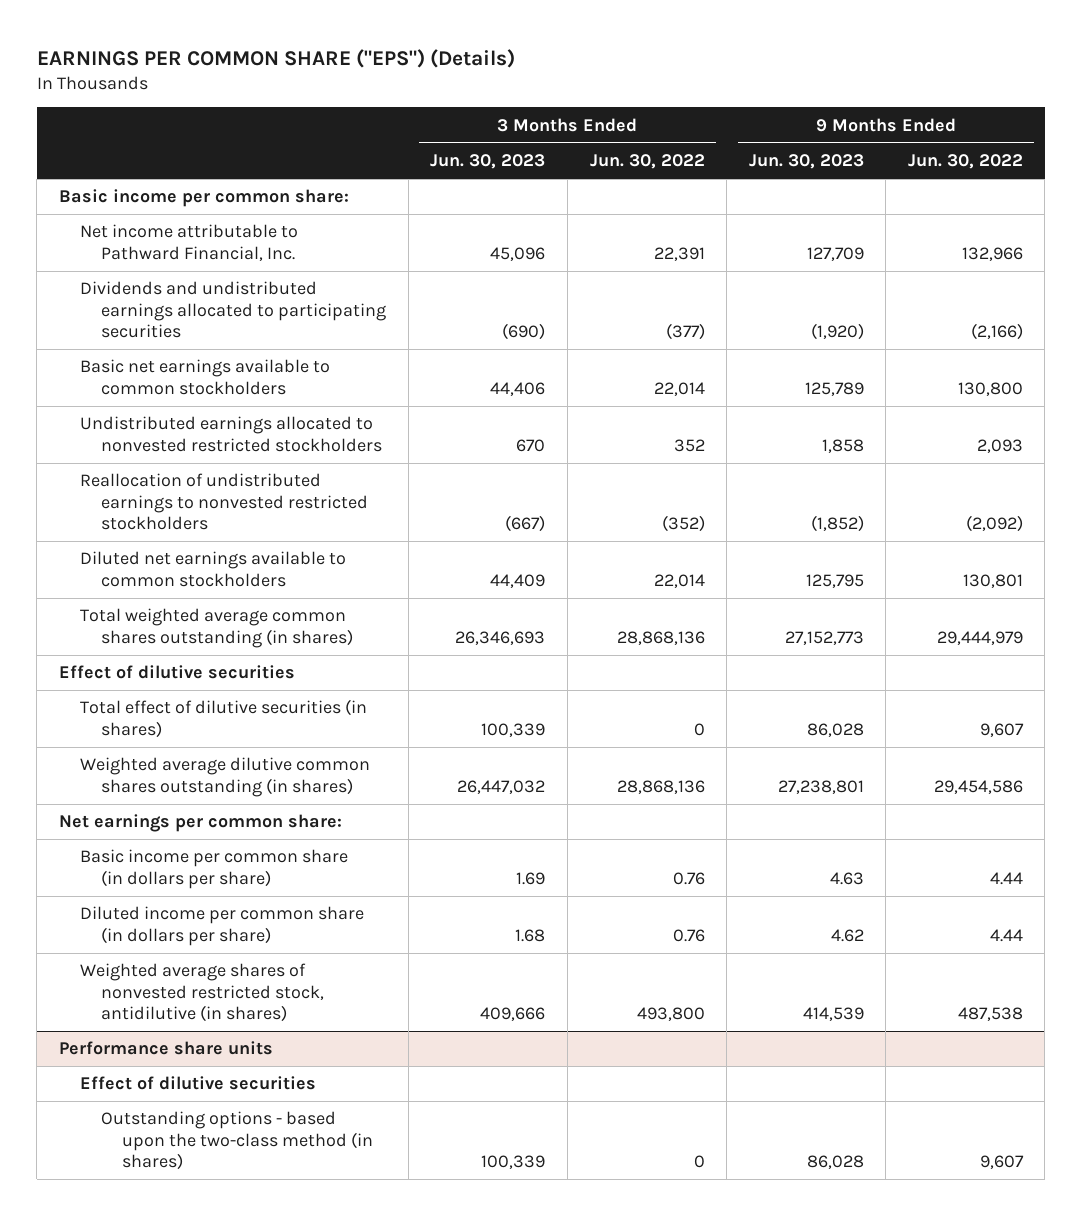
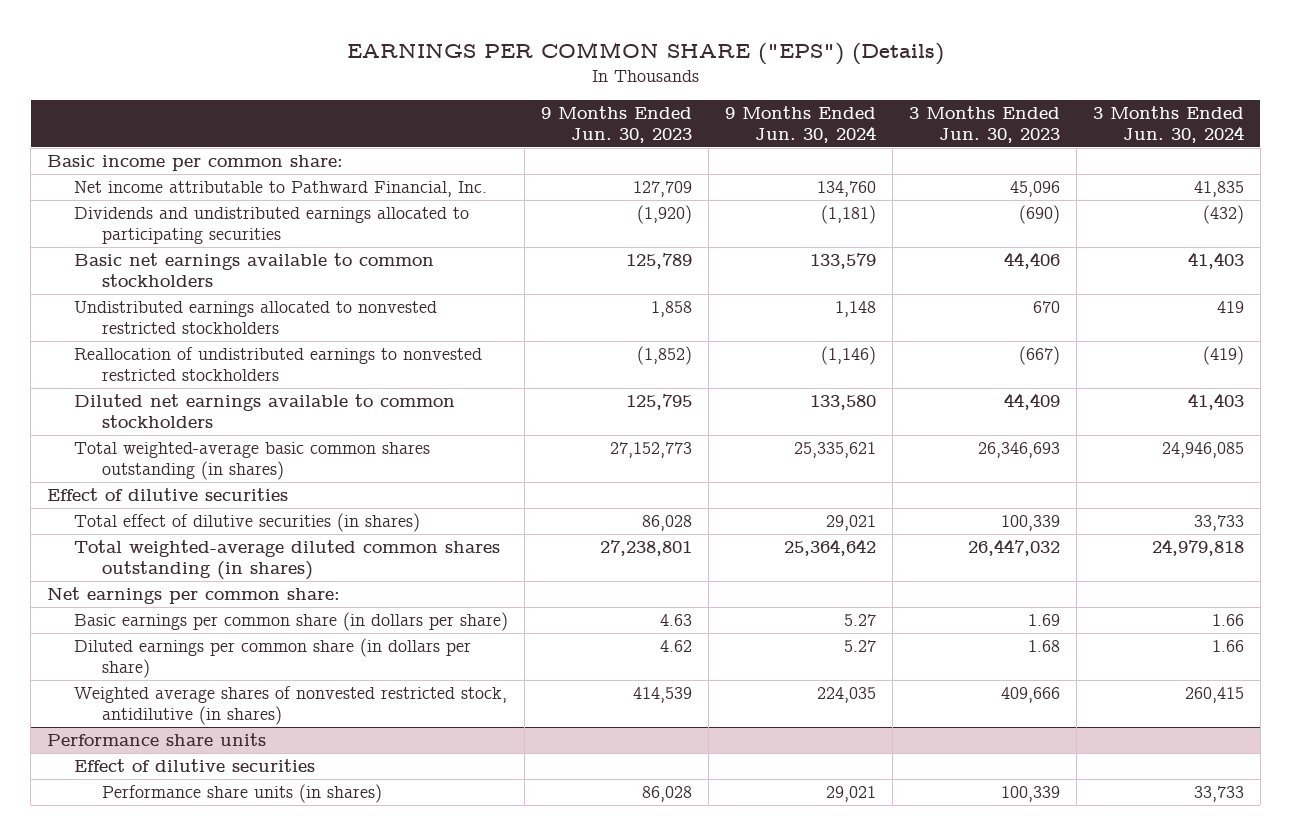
[589,154,705,170] Jun. 30, 2022 -> none
[907,154,1023,170] Jun. 30, 2022 -> none
none -> [725,106,877,144] 9 Months Ended Jun. 30, 2024
none -> [1092,106,1244,144] 3 Months Ended Jun. 30, 2024
[80,608,354,648] Total weighted average common shares outstanding (in shares) -> [74,441,431,480] Total weighted-average basic common shares outstanding (in shares)
[80,757,371,797] Weighted average dilutive common shares outstanding (in shares) -> [74,539,501,580] Total weighted-average diluted common shares outstanding (in shares)
[80,849,349,889] Basic income per common share (in dollars per share) -> [74,611,509,631] Basic earnings per common share (in dollars per share)
[80,906,365,946] Diluted income per common share (in dollars per share) -> [74,637,472,678] Diluted earnings per common share (in dollars per share)
[101,1111,374,1170] Outstanding options - based upon the two-class method (in shares) -> [101,783,382,803] Performance share units (in shares)

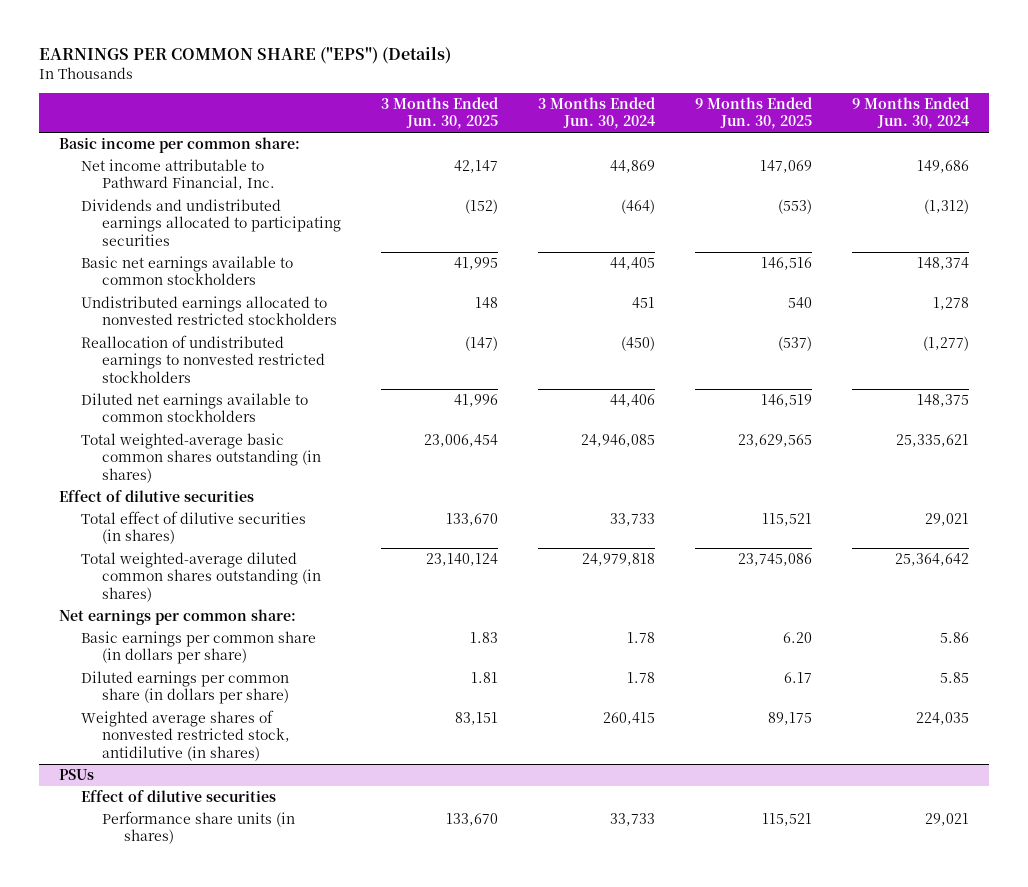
[541,106,693,144] 9 Months Ended Jun. 30, 2023 -> none
[908,106,1060,144] 3 Months Ended Jun. 30, 2023 -> none
none -> [381,97,499,130] 3 Months Ended Jun. 30, 2025
none -> [694,97,812,130] 9 Months Ended Jun. 30, 2025
[817,180,877,197] 134,760 -> [916,160,969,174] 149,686
[1193,180,1244,197] 41,835 -> [609,160,655,174] 44,869
[821,204,877,224] (1,181) -> [923,199,969,215] (1,312)
[1202,204,1244,224] (432) -> [620,199,655,215] (464)
[810,252,877,269] 133,579 -> [916,257,969,271] 148,374
[1187,251,1244,269] 41,403 -> [609,257,655,271] 44,405
[835,300,877,317] 1,148 -> [932,297,969,311] 1,278
[1216,300,1244,313] 419 -> [631,297,655,309] 451
[821,345,877,365] (1,146) -> [922,336,969,352] (1,277)
[1202,345,1244,365] (419) -> [620,336,655,352] (450)
[810,394,877,410] 133,580 -> [916,394,969,408] 148,375
[1187,392,1244,410] 41,403 -> [609,394,655,408] 44,406
[844,613,877,626] 5.27 -> [939,632,969,644] 5.86
[1211,613,1244,626] 1.66 -> [626,632,655,644] 1.78
[844,639,877,652] 5.27 -> [939,672,969,684] 5.85
[1211,639,1244,652] 1.66 -> [626,672,655,684] 1.78
[47,732,267,746] Performance share units -> [58,769,94,781] PSUs

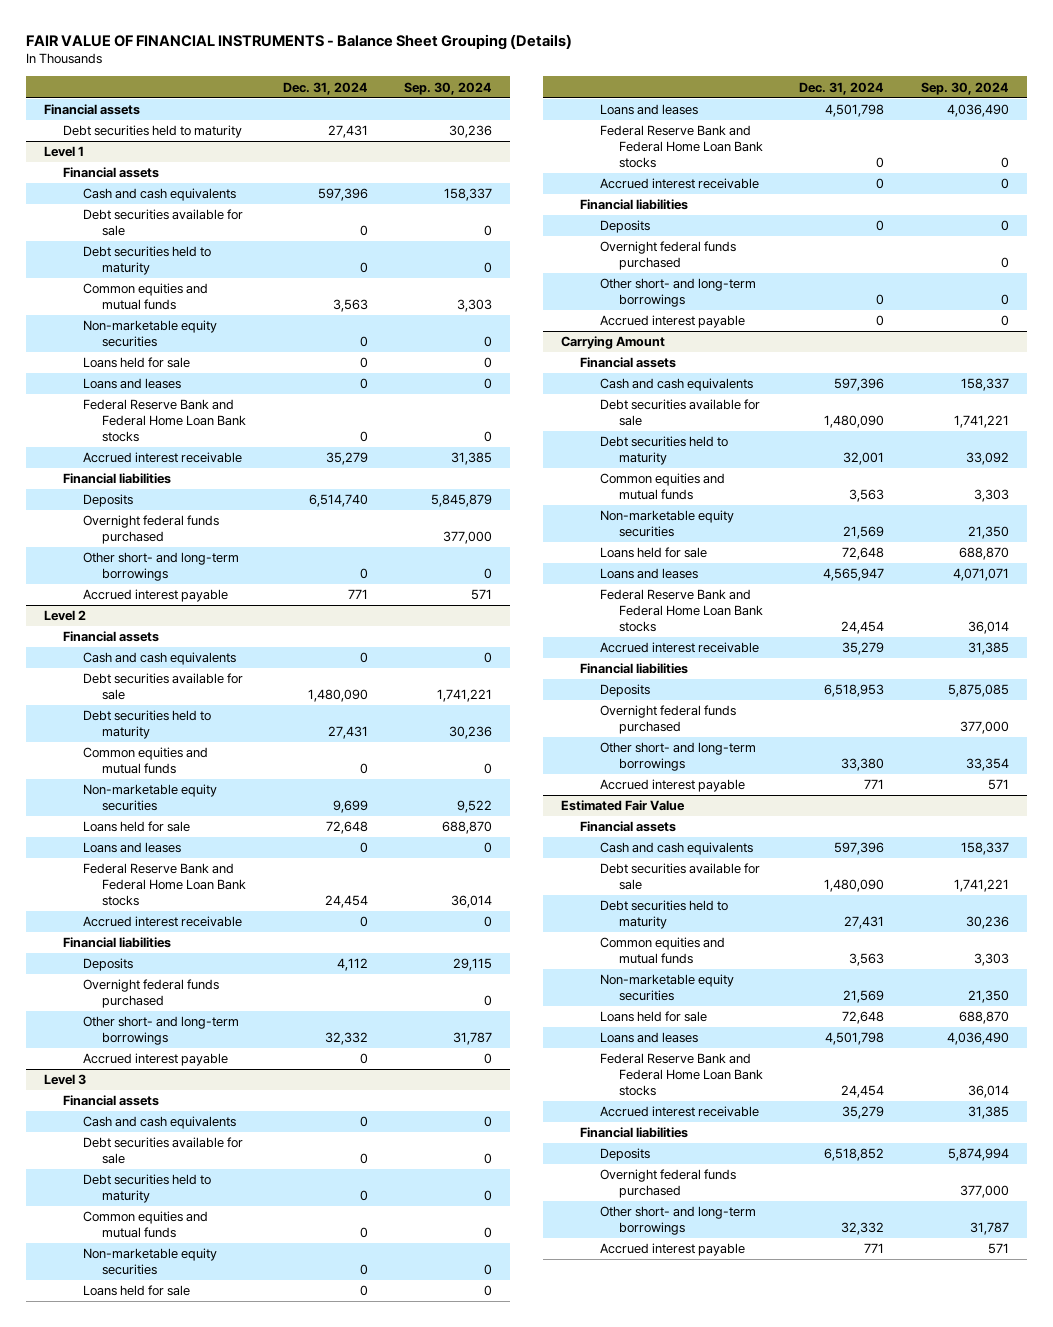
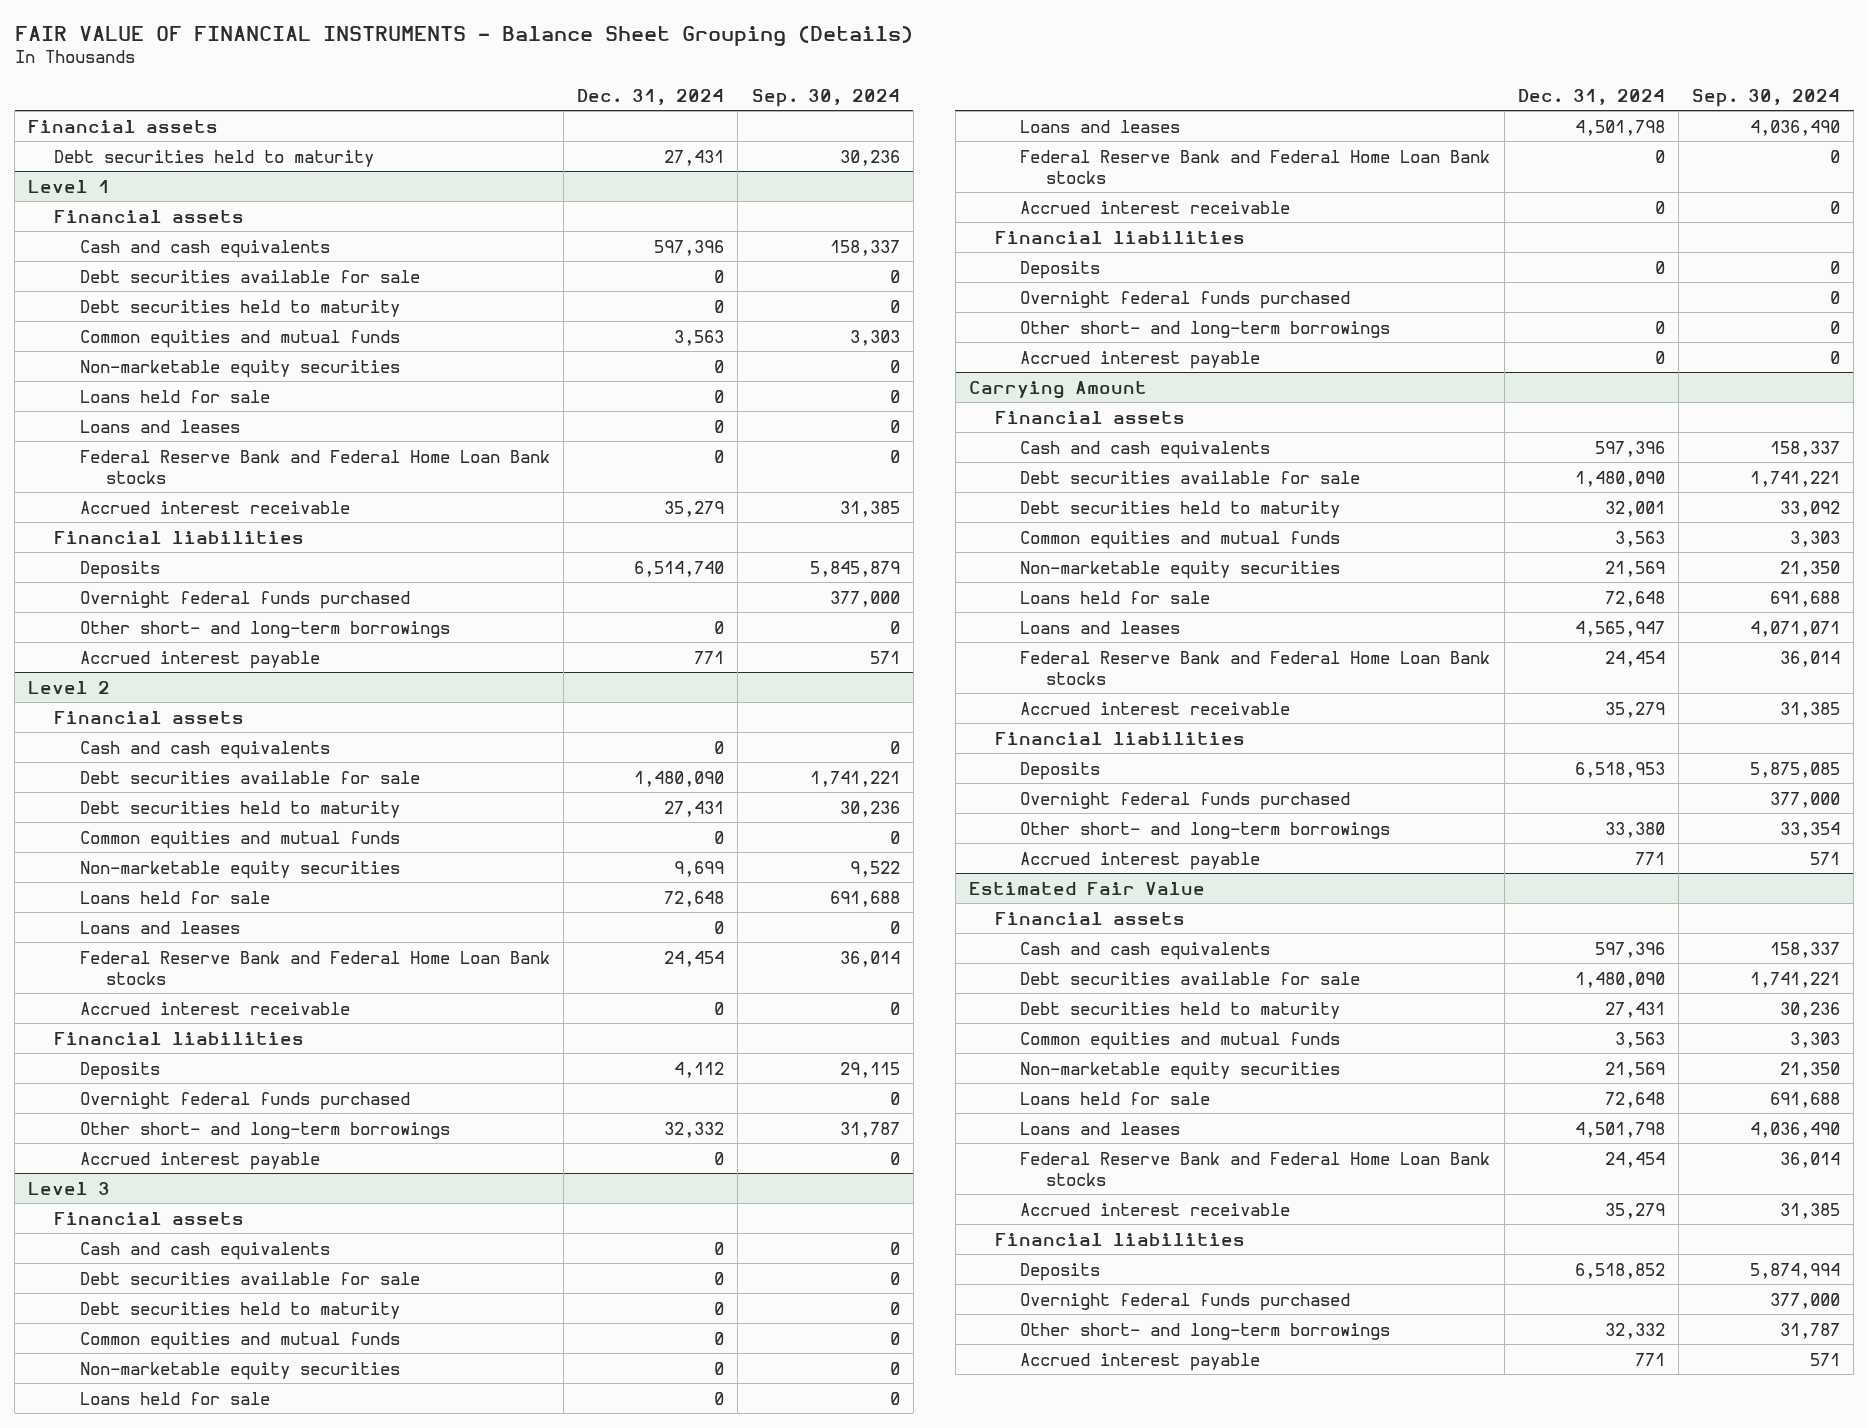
[442,821,493,835] 688,870 -> [829,890,900,907] 691,688
[958,547,1009,561] 688,870 -> [1770,590,1841,607] 691,688
[958,1011,1009,1025] 688,870 -> [1770,1091,1841,1108] 691,688

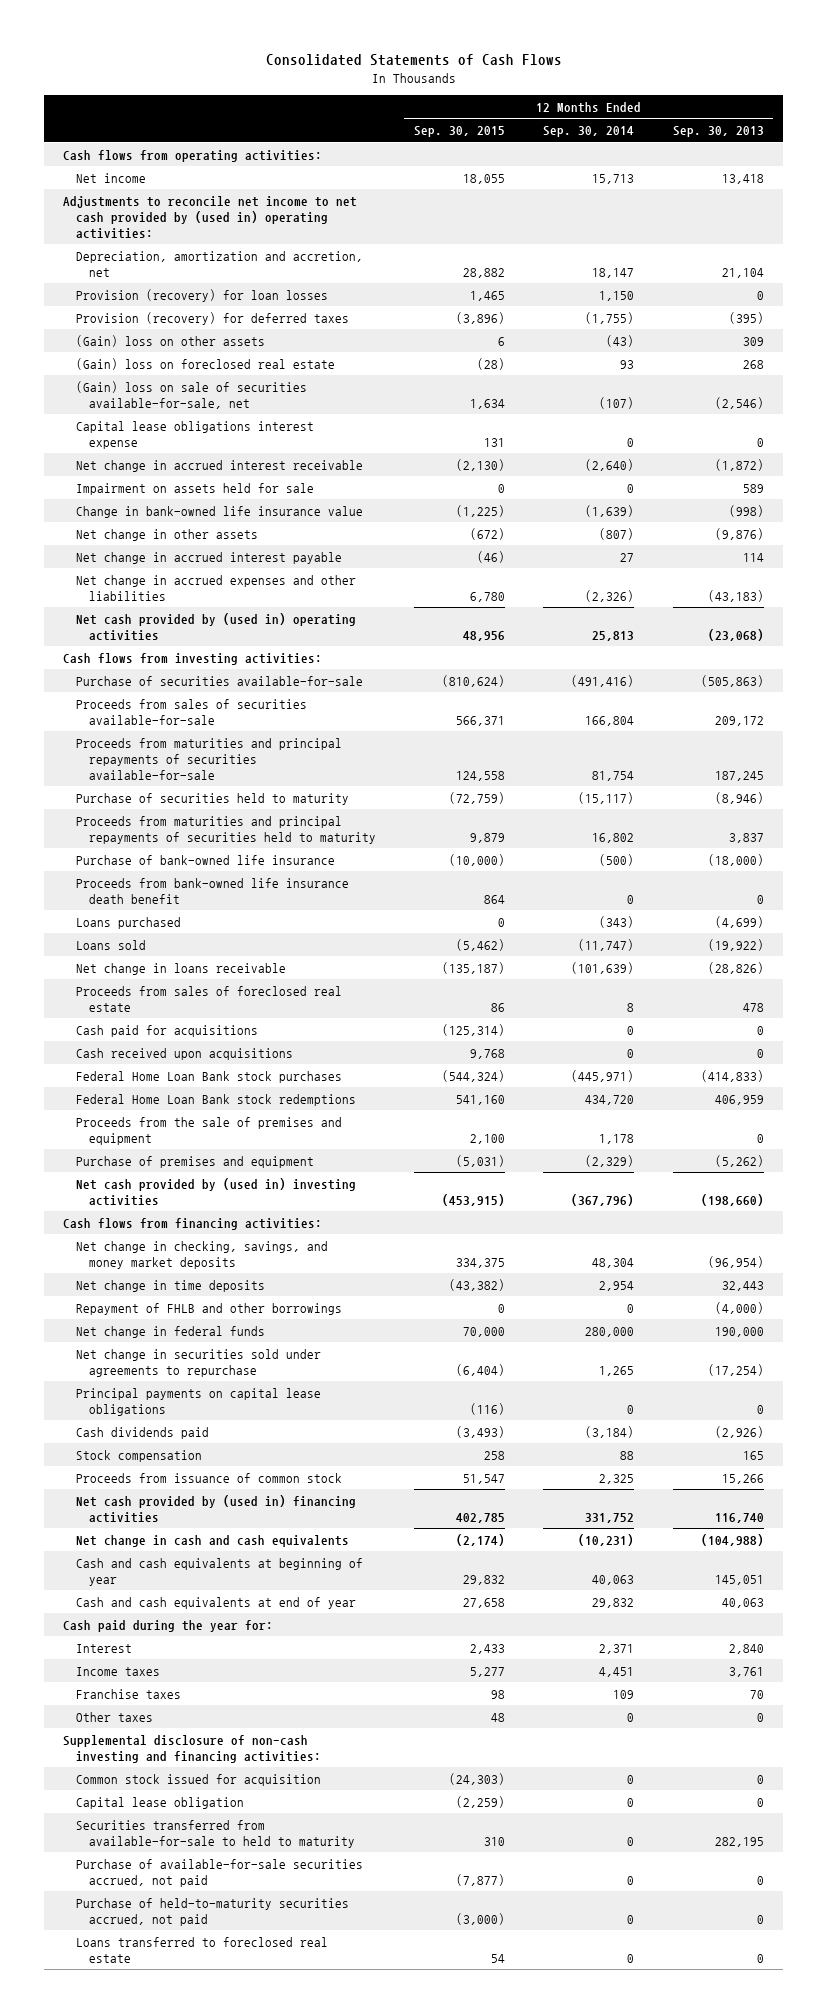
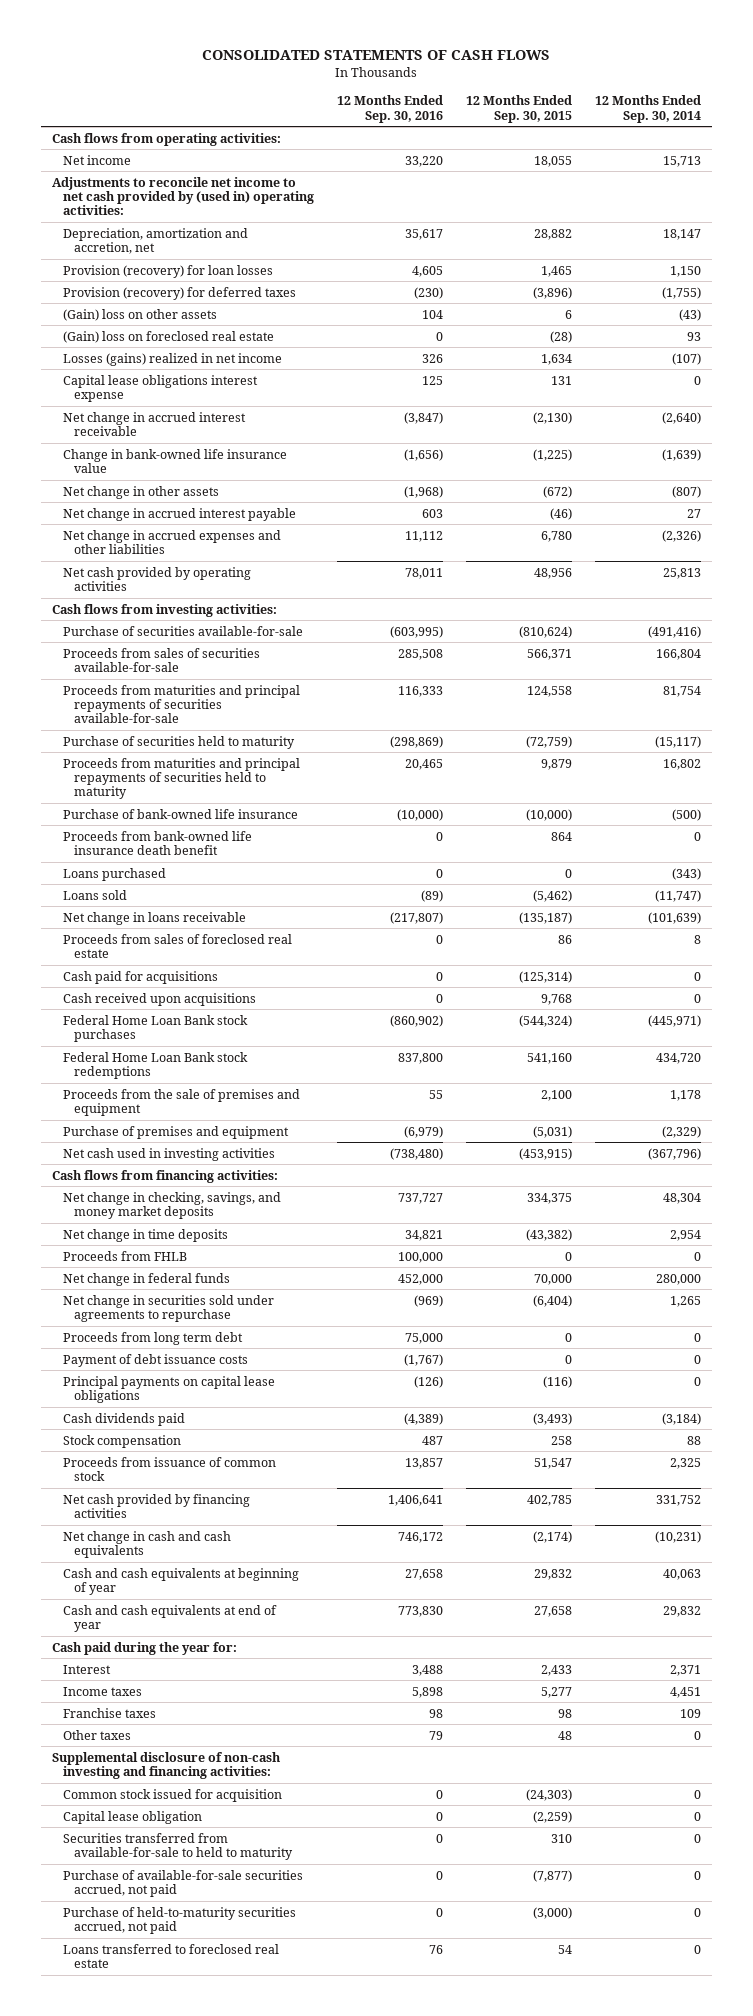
[265,54,562,67] Consolidated Statements of Cash Flows -> [202,50,551,61] CONSOLIDATED STATEMENTS OF CASH FLOWS
[672,126,764,138] Sep. 30, 2013 -> none
none -> [336,95,443,123] 12 Months Ended Sep. 30, 2016
[75,380,307,409] (Gain) loss on sale of securities available-for-sale, net -> [62,352,282,366] Losses (gains) realized in net income
[75,482,314,495] Impairment on assets held for sale -> none
[75,612,356,641] Net cash provided by (used in) operating activities -> [62,566,251,591] Net cash provided by operating activities
[75,1177,356,1206] Net cash provided by (used in) investing activities -> [62,1147,275,1161] Net cash used in investing activities
[75,1302,342,1315] Repayment of FHLB and other borrowings -> none
none -> [62,1250,187,1261] Proceeds from FHLB
none -> [62,1331,243,1345] Proceeds from long term debt
none -> [62,1353,248,1367] Payment of debt issuance costs
[75,1494,356,1523] Net cash provided by (used in) financing activities -> [62,1493,250,1518] Net cash provided by financing activities

